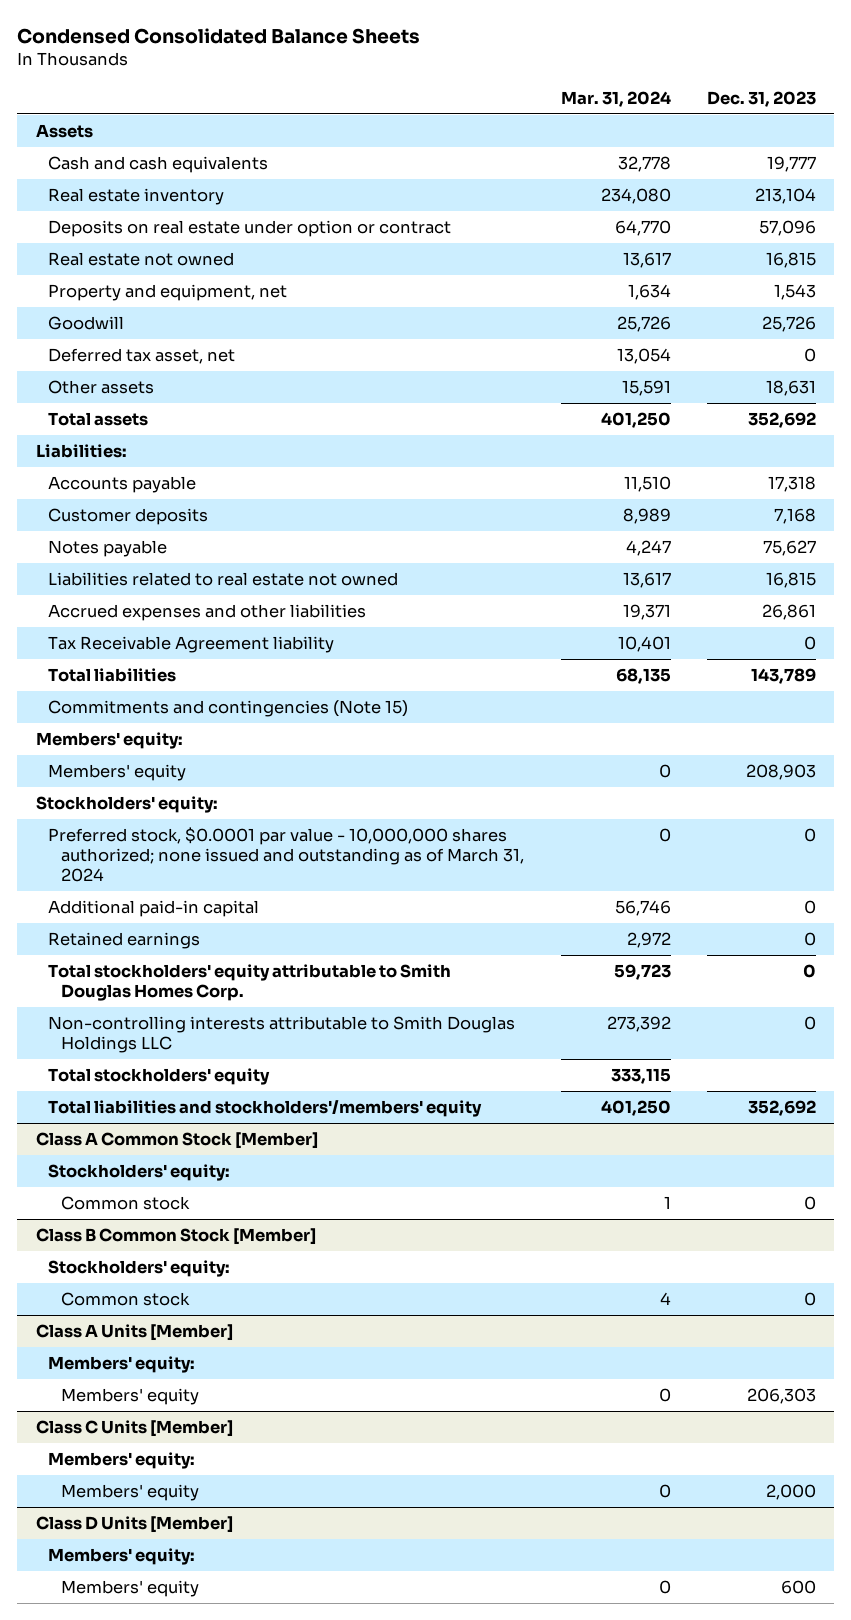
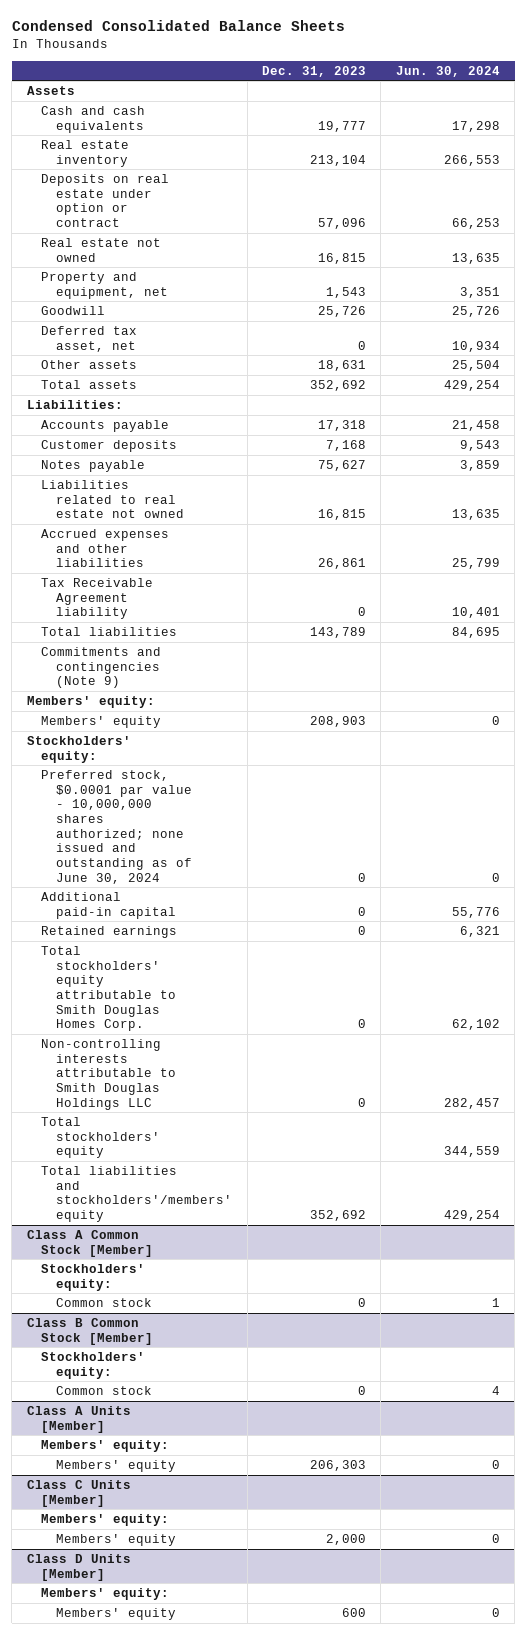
[560,91,671,108] Mar. 31, 2024 -> none
none -> [395,65,500,77] Jun. 30, 2024
[48,699,409,717] Commitments and contingencies (Note 15) -> [41,646,162,689] Commitments and contingencies (Note 9)
[48,826,525,882] Preferred stock, $0.0001 par value - 10,000,000 shares authorized; none issued and outstanding as of March 31, 2024 -> [41,769,193,884] Preferred stock, $0.0001 par value - 10,000,000 shares authorized; none issued and outstanding as of June 30, 2024

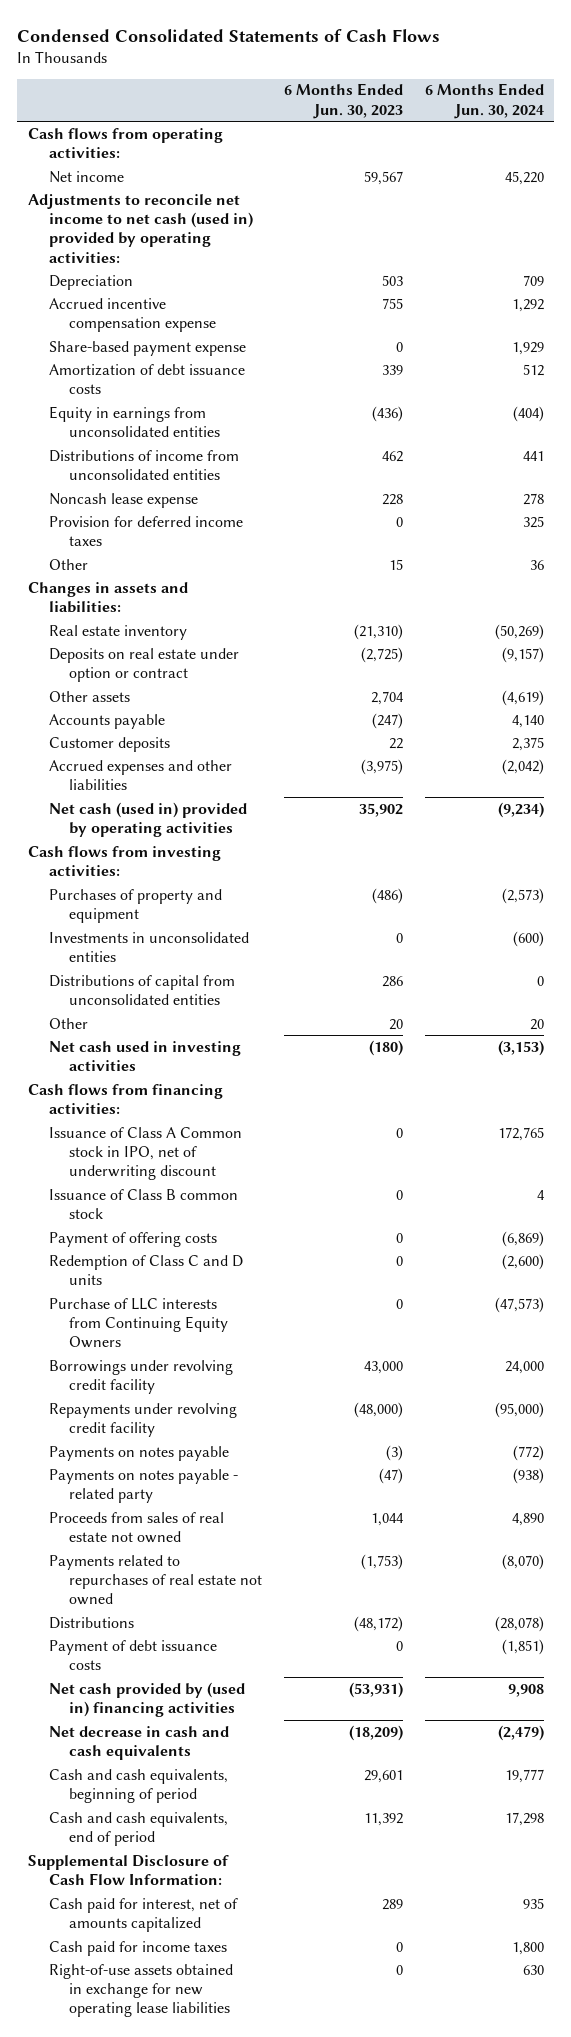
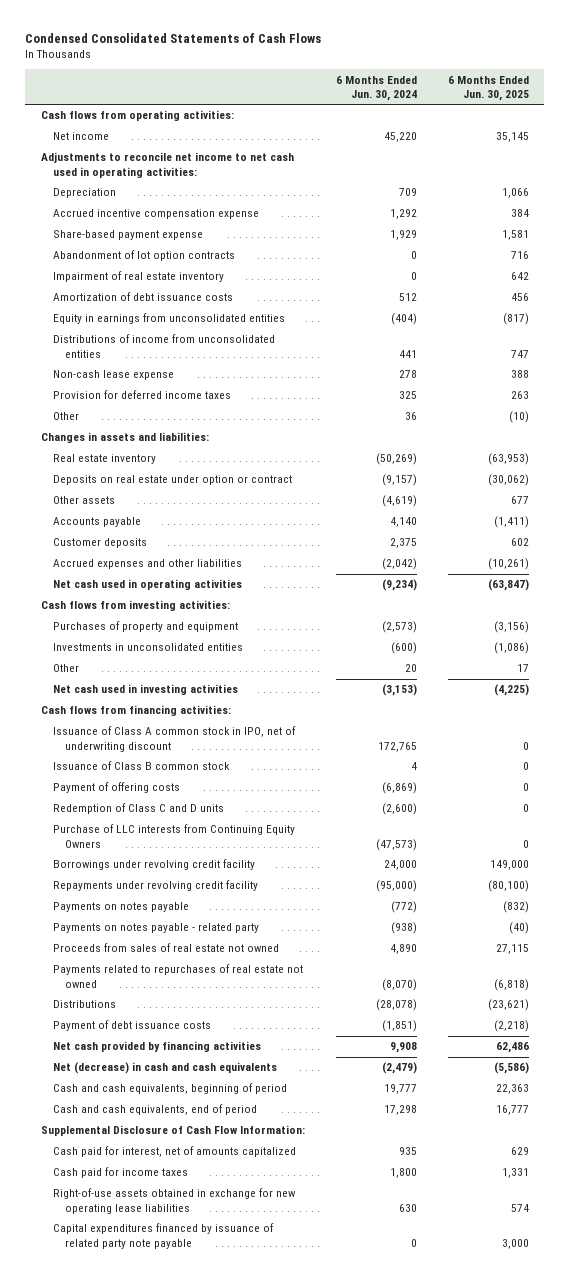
[283,83,403,119] 6 Months Ended Jun. 30, 2023 -> none
none -> [447,75,529,102] 6 Months Ended Jun. 30, 2025
[27,193,253,263] Adjustments to reconcile net income to net cash (used in) provided by operating activities: -> [40,152,294,178] Adjustments to reconcile net income to net cash used in operating activities:
none -> [53,250,236,262] Abandonment of lot option contracts
none -> [53,271,225,283] Impairment of real estate inventory
[48,492,198,508] Noncash lease expense -> [53,370,175,381] Non-cash lease expense
[48,801,247,838] Net cash (used in) provided by operating activities -> [53,579,243,591] Net cash used in operating activities
[48,974,235,1006] Distributions of capital from unconsolidated entities -> none
[48,1126,242,1181] Issuance of Class A Common stock in IPO, net of underwriting discount -> [53,726,297,752] Issuance of Class A common stock in IPO, net of underwriting discount
[48,1681,245,1718] Net cash provided by (used in) financing activities -> [53,1041,262,1053] Net cash provided by financing activities
[48,1725,229,1761] Net decrease in cash and cash equivalents -> [53,1062,278,1075] Net (decrease) in cash and cash equivalents
none -> [53,1223,275,1249] Capital expenditures financed by issuance of related party note payable

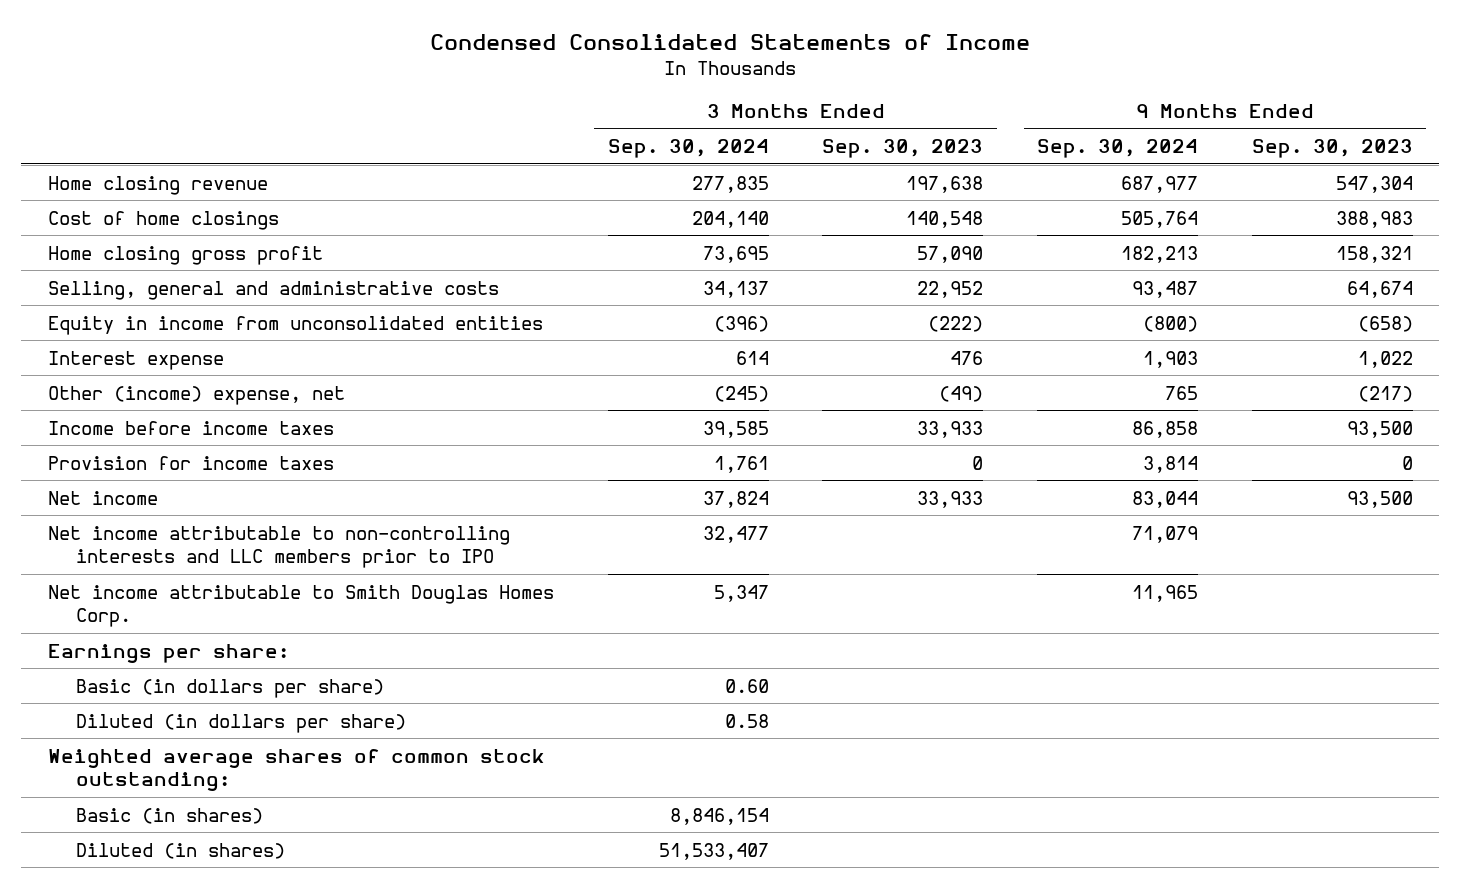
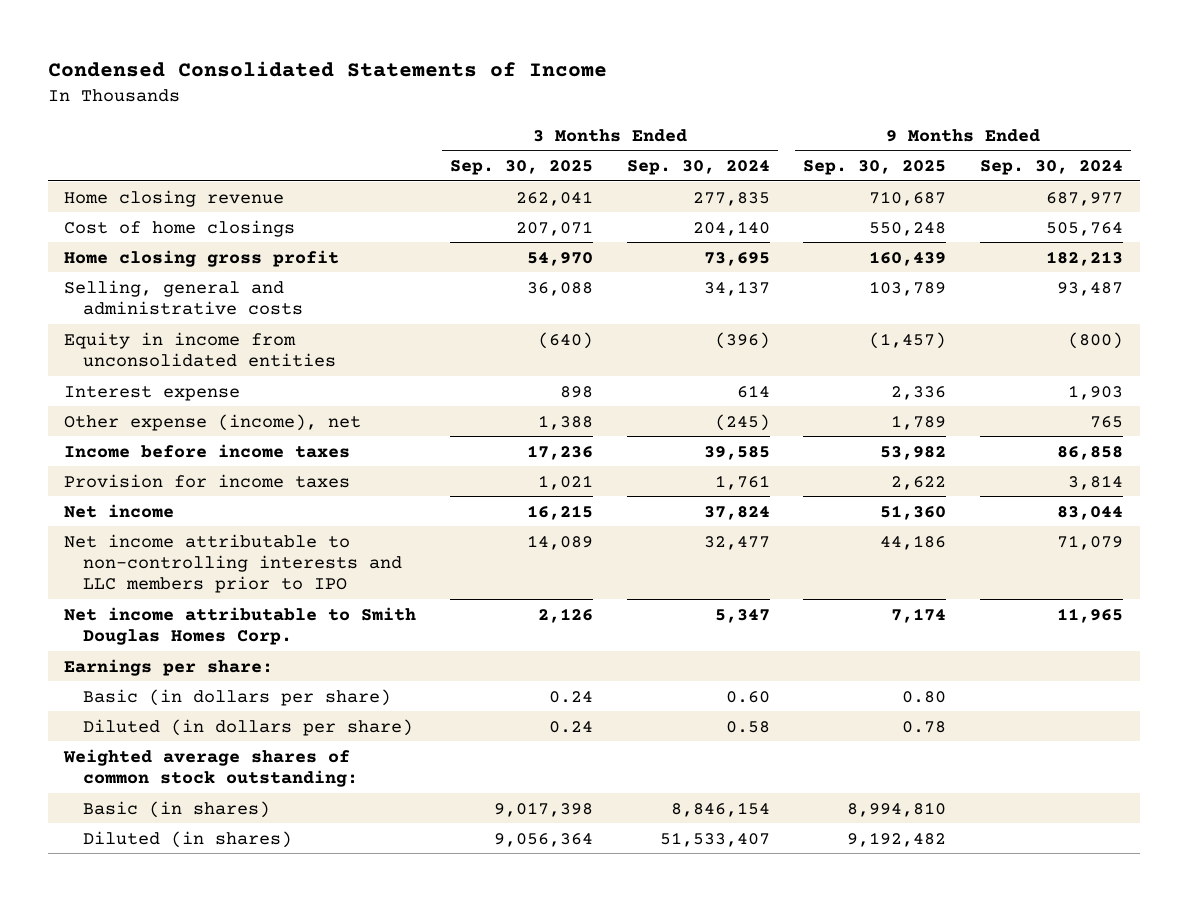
[822,139,984,159] Sep. 30, 2023 -> none
[1251,139,1413,159] Sep. 30, 2023 -> none
none -> [449,160,593,176] Sep. 30, 2025
none -> [803,160,947,176] Sep. 30, 2025
[48,385,346,405] Other (income) expense, net -> [64,413,362,431] Other expense (income), net

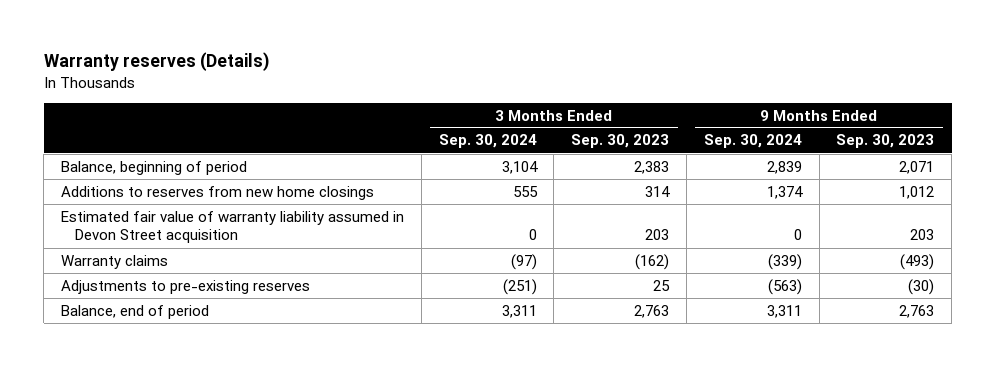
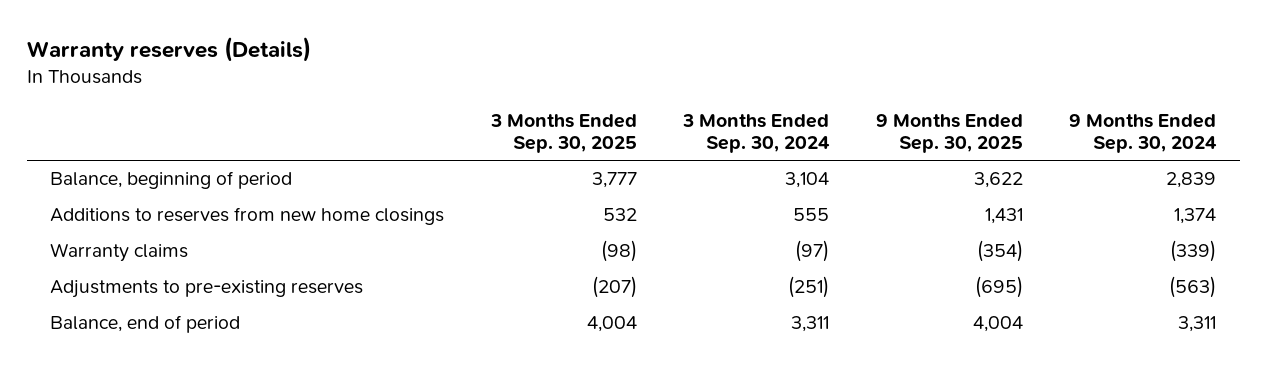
[571,134,670,149] Sep. 30, 2023 -> none
[836,134,935,149] Sep. 30, 2023 -> none
none -> [489,113,637,154] 3 Months Ended Sep. 30, 2025
none -> [875,113,1023,154] 9 Months Ended Sep. 30, 2025
[60,210,404,244] Estimated fair value of warranty liability assumed in Devon Street acquisition -> none

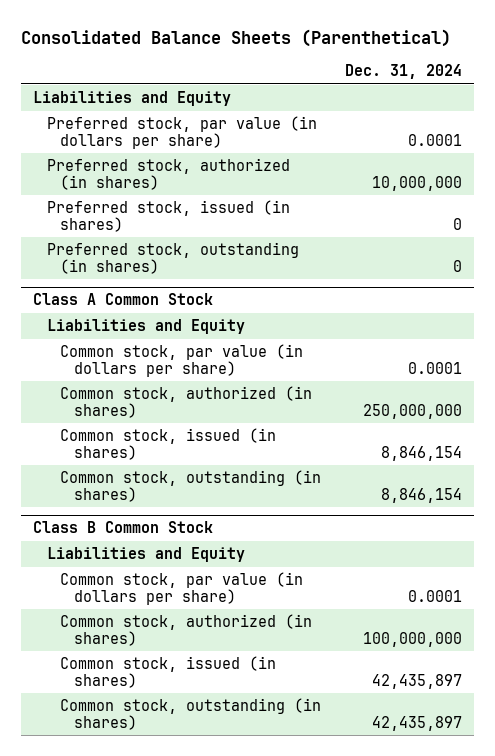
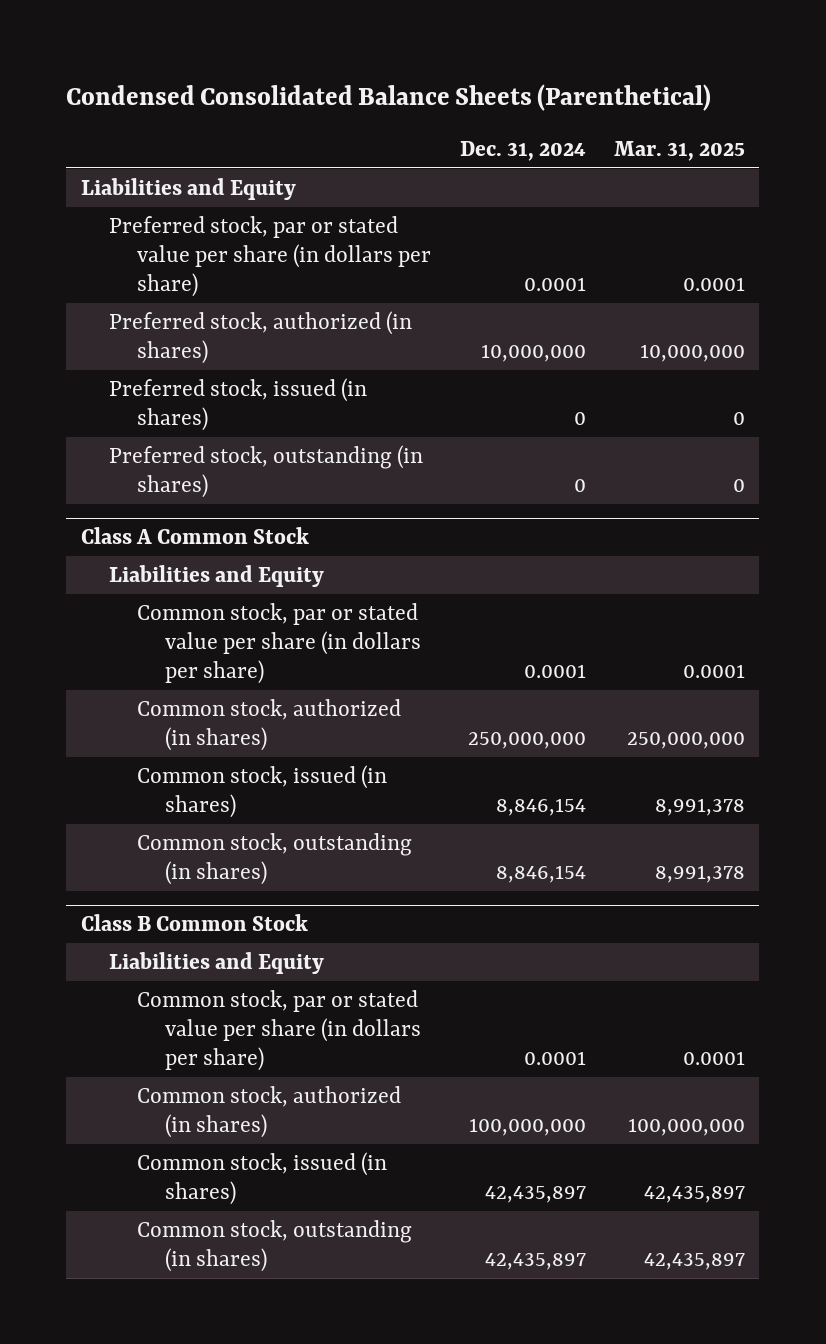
[21,28,452,47] Consolidated Balance Sheets (Parenthetical) -> [66,84,712,112] Condensed Consolidated Balance Sheets (Parenthetical)
none -> [614,140,746,161] Mar. 31, 2025
[46,116,317,149] Preferred stock, par value (in dollars per share) -> [108,215,432,298] Preferred stock, par or stated value per share (in dollars per share)
[60,344,304,377] Common stock, par value (in dollars per share) -> [137,602,422,685] Common stock, par or stated value per share (in dollars per share)
[60,572,304,605] Common stock, par value (in dollars per share) -> [137,989,422,1072] Common stock, par or stated value per share (in dollars per share)

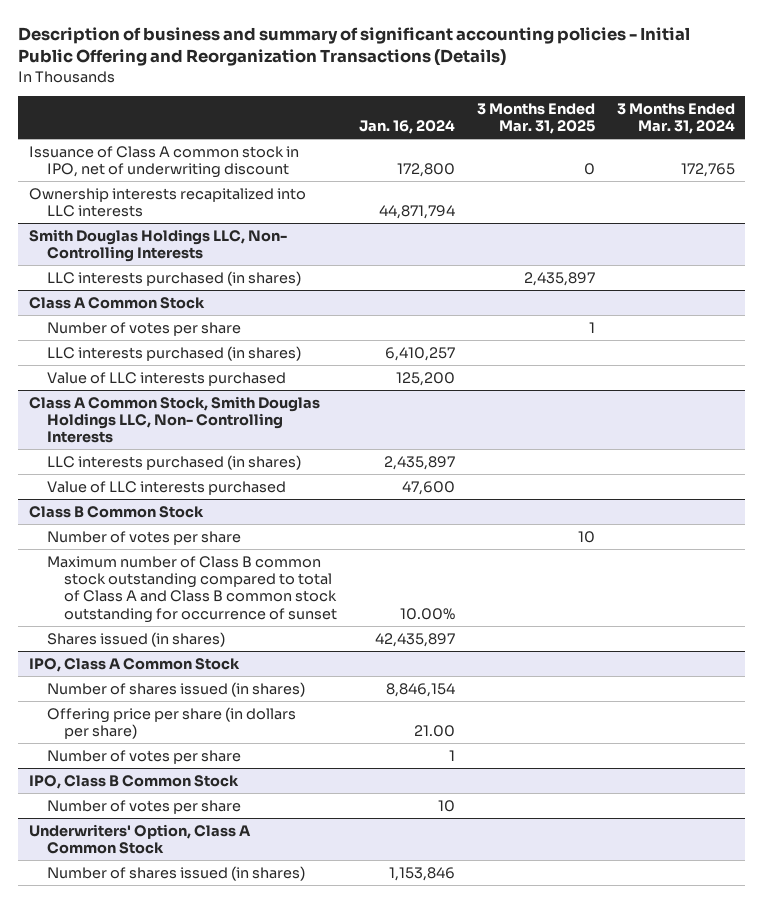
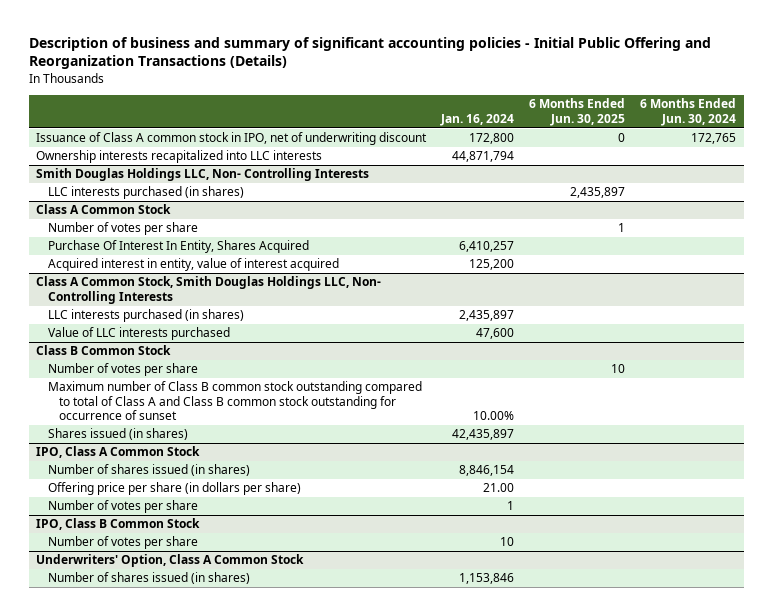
[476,102,595,135] 3 Months Ended Mar. 31, 2025 -> none
[616,102,735,135] 3 Months Ended Mar. 31, 2024 -> none
none -> [529,98,626,126] 6 Months Ended Jun. 30, 2025
none -> [640,98,737,126] 6 Months Ended Jun. 30, 2024
[46,345,301,361] LLC interests purchased (in shares) -> [47,240,309,254] Purchase Of Interest In Entity, Shares Acquired
[46,371,286,386] Value of LLC interests purchased -> [47,258,339,272] Acquired interest in entity, value of interest acquired

